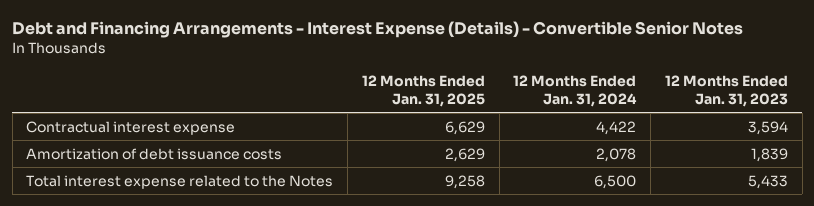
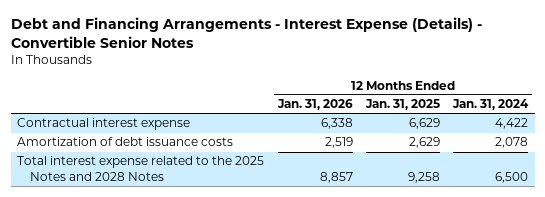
[664,74,788,108] 12 Months Ended Jan. 31, 2023 -> none
none -> [276,99,353,111] Jan. 31, 2026
[26,174,334,189] Total interest expense related to the Notes -> [17,156,265,182] Total interest expense related to the 2025 Notes and 2028 Notes

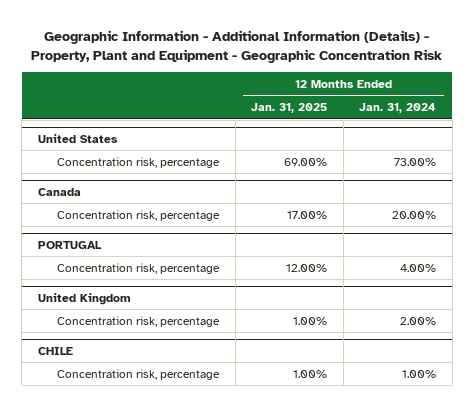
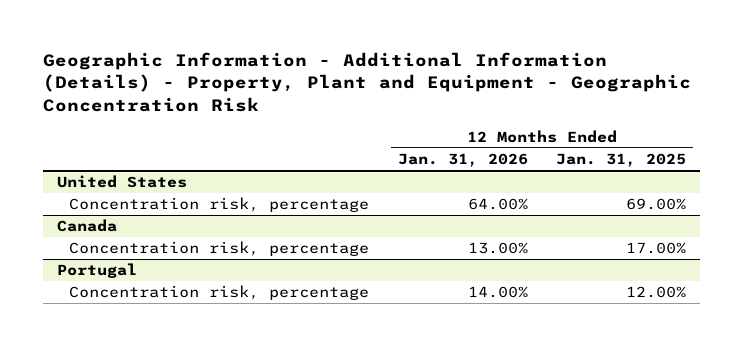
[359,103,437,114] Jan. 31, 2024 -> none
none -> [397,153,528,168] Jan. 31, 2026
[37,240,102,249] PORTUGAL -> [57,263,138,279] Portugal
[37,292,131,305] United Kingdom -> none
[56,315,220,327] Concentration risk, percentage -> none
[37,346,73,355] CHILE -> none
[56,368,220,380] Concentration risk, percentage -> none

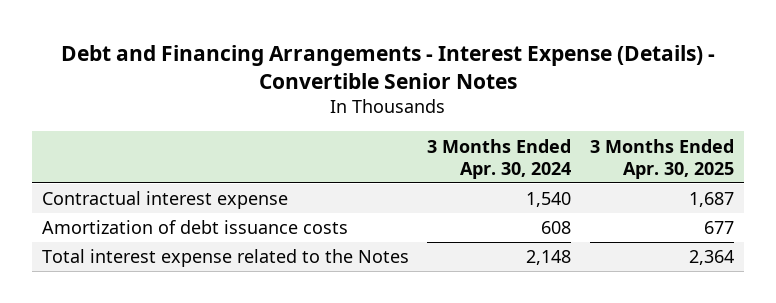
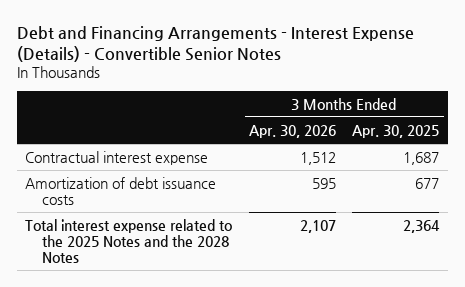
[427,138,572,179] 3 Months Ended Apr. 30, 2024 -> none
none -> [248,124,336,138] Apr. 30, 2026
[41,249,409,268] Total interest expense related to the Notes -> [25,218,233,263] Total interest expense related to the 2025 Notes and the 2028 Notes

